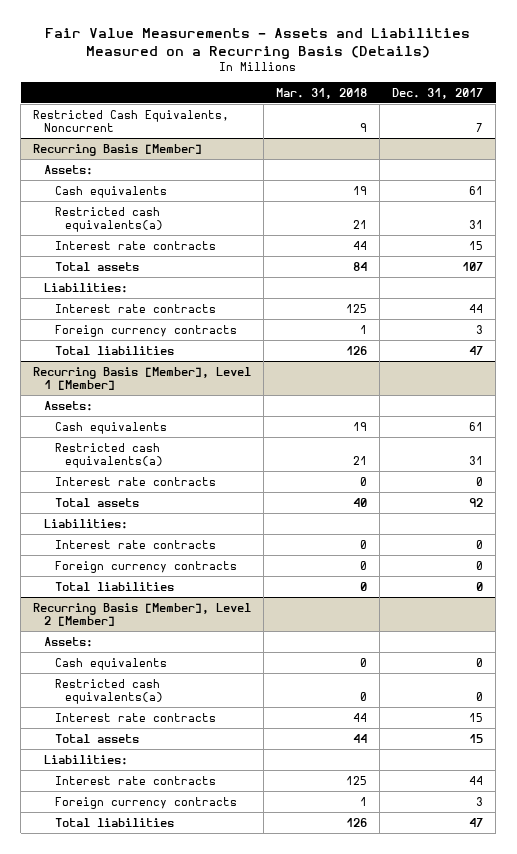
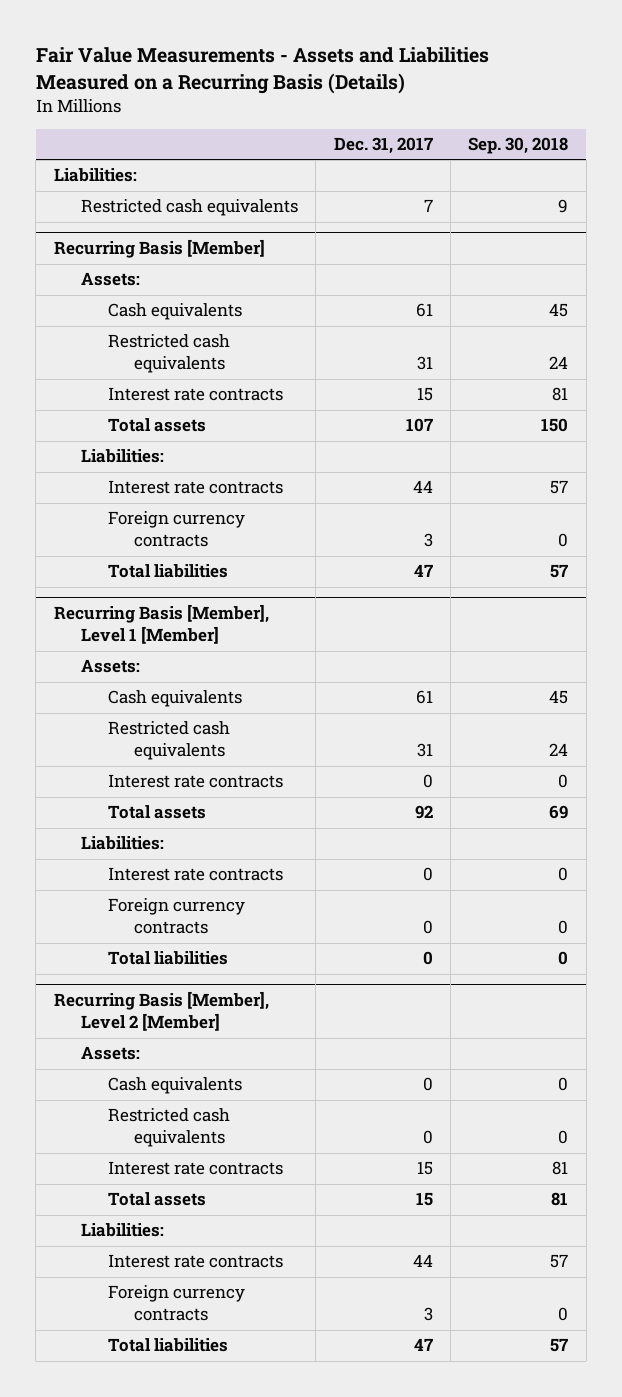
[276,87,368,99] Mar. 31, 2018 -> none
none -> [468,137,569,155] Sep. 30, 2018
none -> [53,168,137,183] Liabilities:
[33,109,230,133] Restricted Cash Equivalents, Noncurrent -> [80,199,298,217] Restricted cash equivalents
[54,206,164,233] Restricted cash equivalents(a) -> [107,334,230,374] Restricted cash equivalents
[54,442,164,469] Restricted cash equivalents(a) -> [107,721,230,761] Restricted cash equivalents
[54,678,164,705] Restricted cash equivalents(a) -> [107,1108,230,1148] Restricted cash equivalents

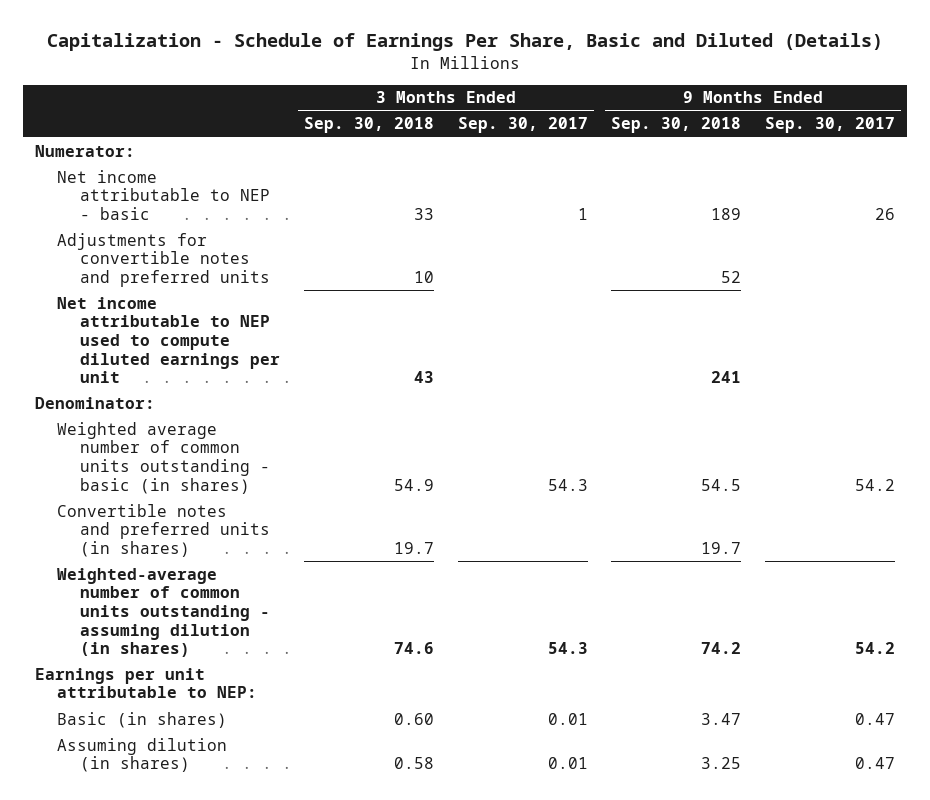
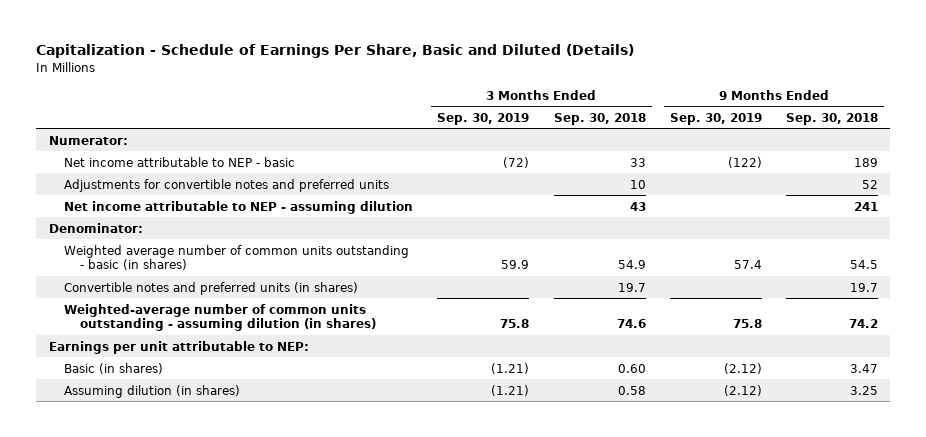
[457,117,588,134] Sep. 30, 2017 -> none
[765,117,896,134] Sep. 30, 2017 -> none
none -> [437,112,530,125] Sep. 30, 2019
none -> [669,112,762,125] Sep. 30, 2019
[57,296,280,384] Net income attributable to NEP used to compute diluted earnings per unit -> [64,200,414,214] Net income attributable to NEP - assuming dilution

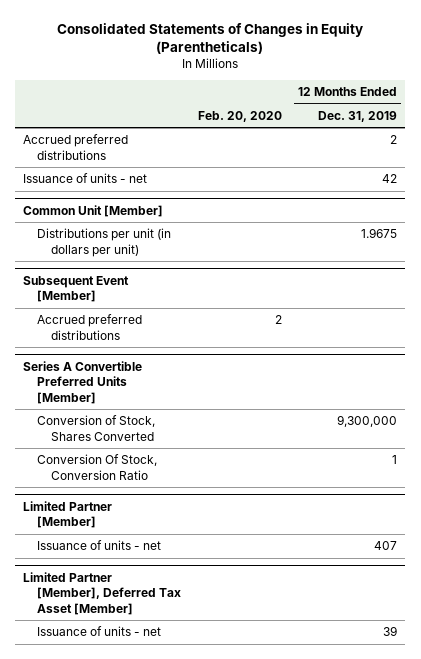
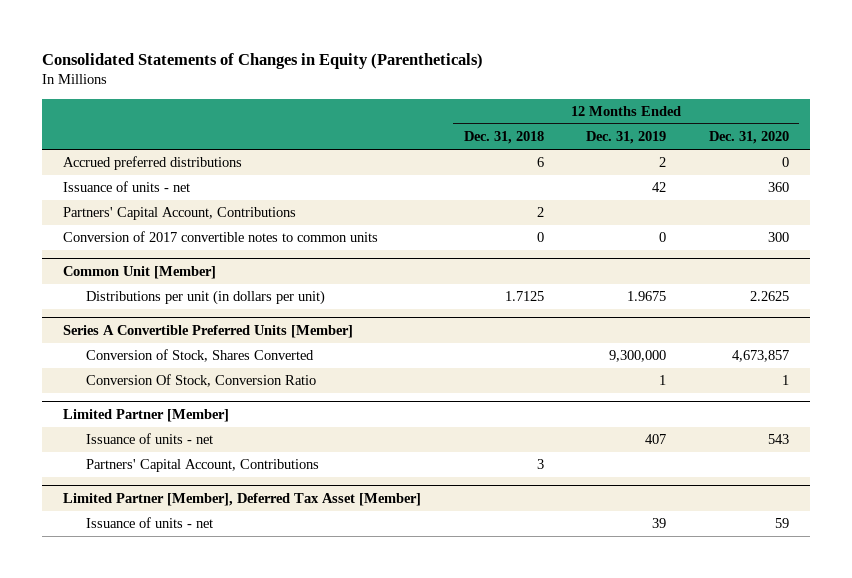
[197,110,282,122] Feb. 20, 2020 -> none
none -> [463,131,544,145] Dec. 31, 2018
none -> [708,131,789,145] Dec. 31, 2020
none -> [63,207,297,221] Partners' Capital Account, Contributions
none -> [63,231,379,243] Conversion of 2017 convertible notes to common units
[23,275,130,303] Subsequent Event [Member] -> none
[37,314,143,340] Accrued preferred distributions -> none
none -> [86,459,320,473] Partners' Capital Account, Contributions

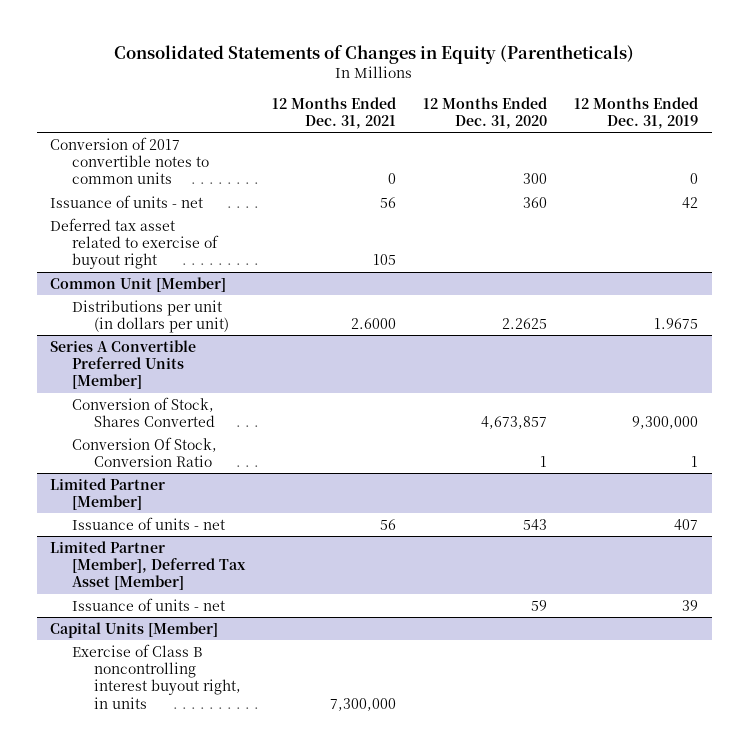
[463,131,544,145] Dec. 31, 2018 -> none
none -> [272,96,397,130] 12 Months Ended Dec. 31, 2021
[63,156,243,171] Accrued preferred distributions -> none
[63,207,297,221] Partners' Capital Account, Contributions -> none
[63,181,191,193] Issuance of units - net -> [50,194,204,208] Issuance of units - net
none -> [50,217,219,270] Deferred tax asset related to exercise of buyout right
[86,459,320,473] Partners' Capital Account, Contributions -> none
none -> [50,621,219,638] Capital Units [Member]
none -> [71,643,241,709] Exercise of Class B noncontrolling interest buyout right, in units

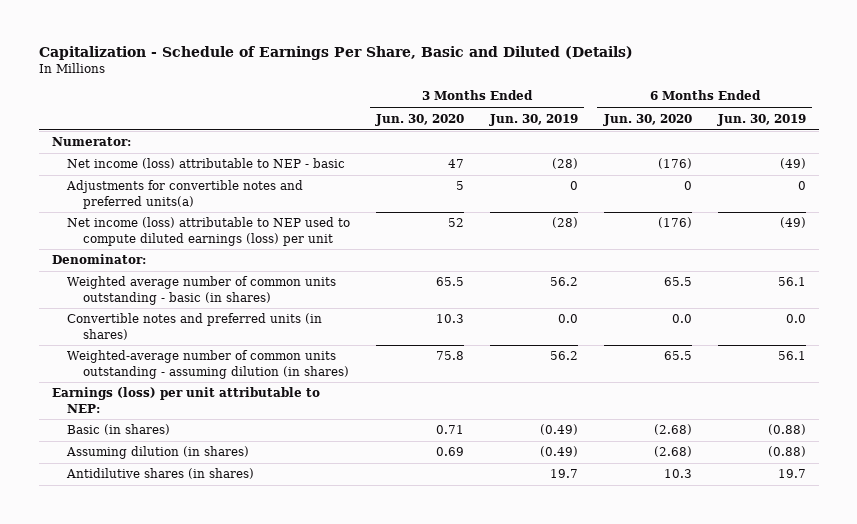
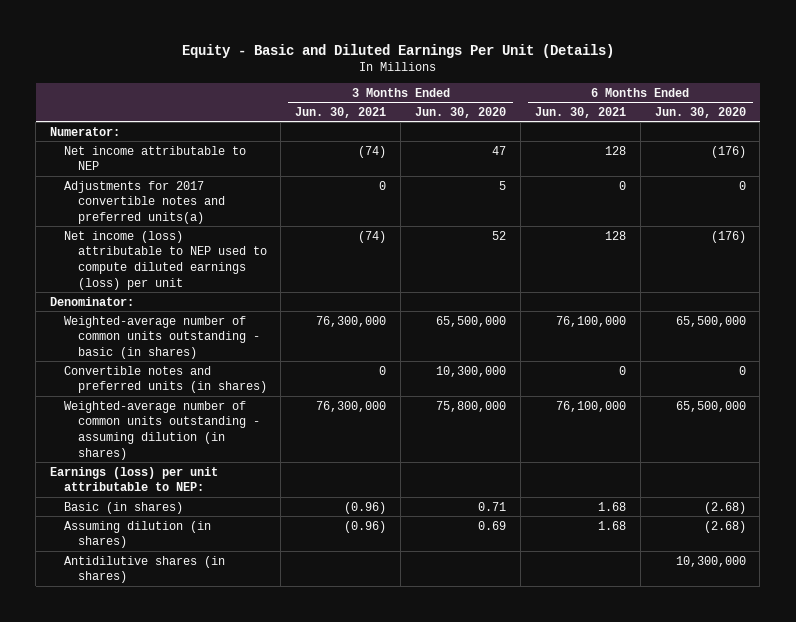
[38,46,633,61] Capitalization - Schedule of Earnings Per Share, Basic and Diluted (Details) -> [181,43,614,58] Equity - Basic and Diluted Earnings Per Unit (Details)
[488,113,578,126] Jun. 30, 2019 -> none
[716,113,806,126] Jun. 30, 2019 -> none
none -> [295,106,387,118] Jun. 30, 2021
none -> [534,106,626,118] Jun. 30, 2021
[67,158,346,170] Net income (loss) attributable to NEP - basic -> [63,145,246,171] Net income attributable to NEP
[66,180,304,209] Adjustments for convertible notes and preferred units(a) -> [63,180,225,224] Adjustments for 2017 convertible notes and preferred units(a)
[67,276,337,305] Weighted average number of common units outstanding - basic (in shares) -> [63,315,260,359] Weighted-average number of common units outstanding - basic (in shares)
[436,277,465,287] 65.5 -> [436,315,507,327] 65,500,000
[663,277,692,287] 65.5 -> [675,315,746,327] 65,500,000
[436,314,465,324] 10.3 -> [436,365,507,377] 10,300,000
[671,314,692,324] 0.0 -> [738,365,746,375] 0
[436,351,465,361] 75.8 -> [436,400,507,412] 75,800,000
[663,351,692,361] 65.5 -> [675,400,746,412] 65,500,000
[663,469,692,479] 10.3 -> [675,555,746,567] 10,300,000

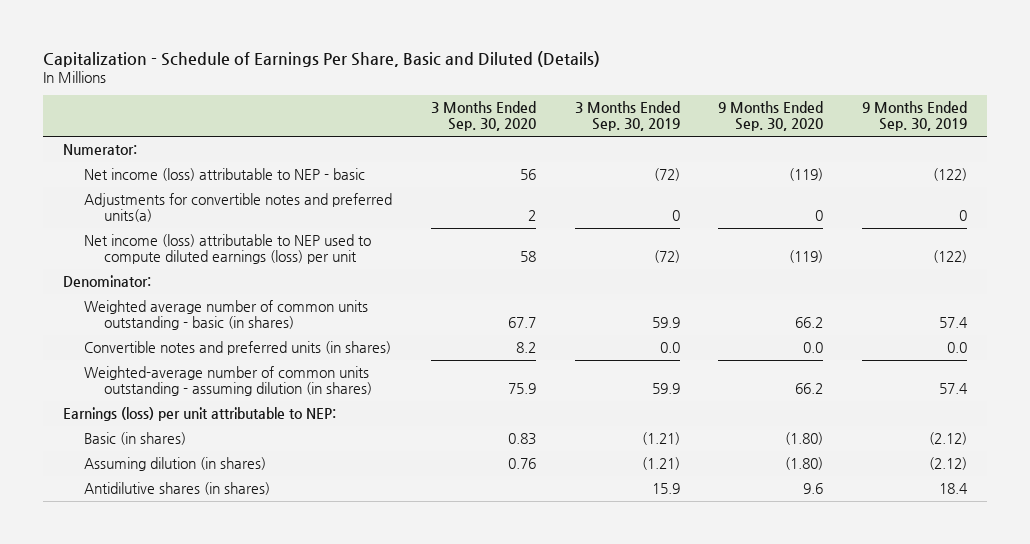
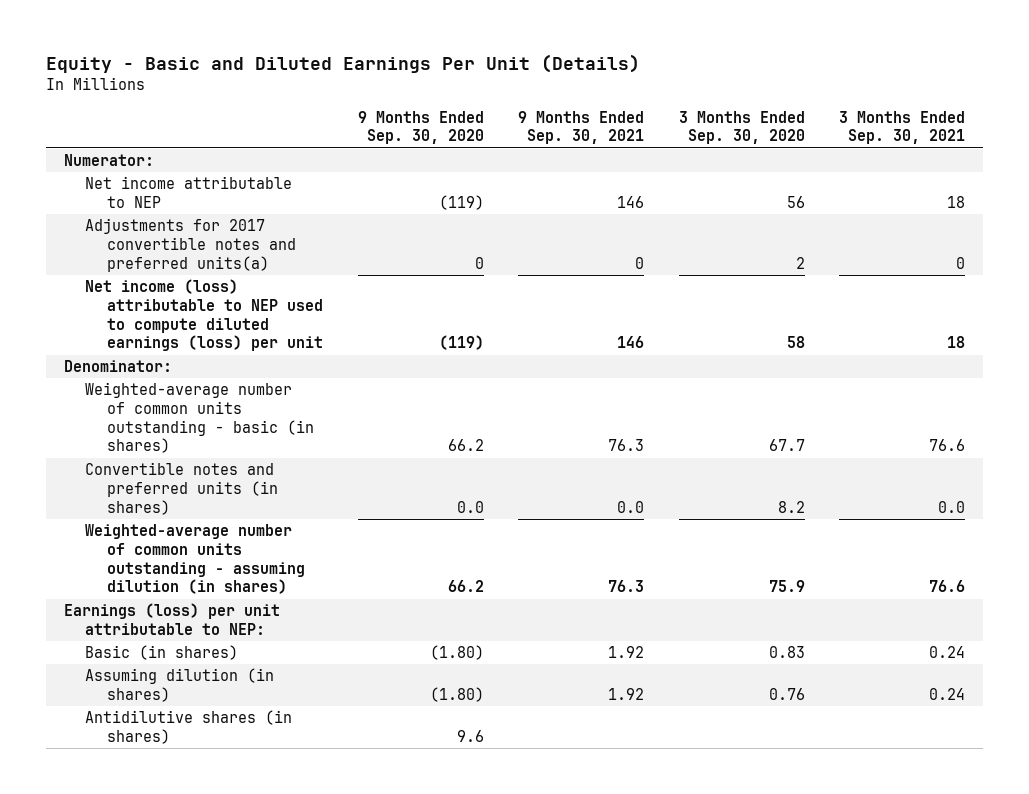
[43,50,601,67] Capitalization - Schedule of Earnings Per Share, Basic and Diluted (Details) -> [46,53,641,73] Equity - Basic and Diluted Earnings Per Unit (Details)
[574,101,680,132] 3 Months Ended Sep. 30, 2019 -> none
[862,101,968,132] 9 Months Ended Sep. 30, 2019 -> none
none -> [518,110,645,145] 9 Months Ended Sep. 30, 2021
none -> [839,110,966,145] 3 Months Ended Sep. 30, 2021
[83,168,365,182] Net income (loss) attributable to NEP - basic -> [85,176,293,208] Net income attributable to NEP
[83,193,392,223] Adjustments for convertible notes and preferred units(a) -> [85,218,297,272] Adjustments for 2017 convertible notes and preferred units(a)
[83,300,368,331] Weighted average number of common units outstanding - basic (in shares) -> [85,382,315,454] Weighted-average number of common units outstanding - basic (in shares)

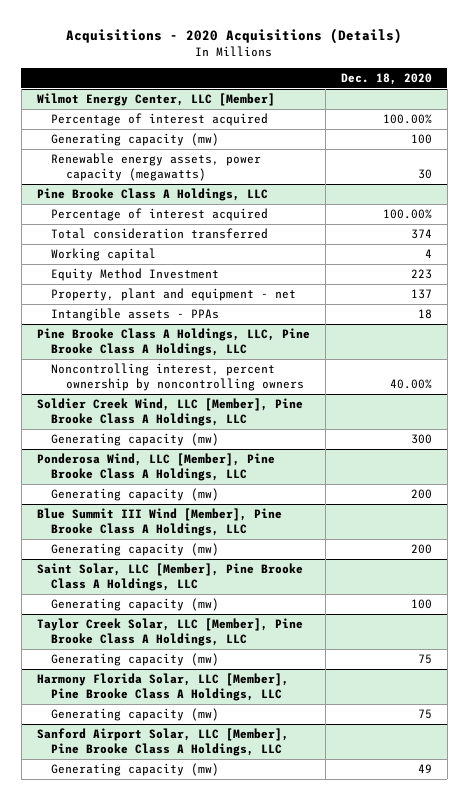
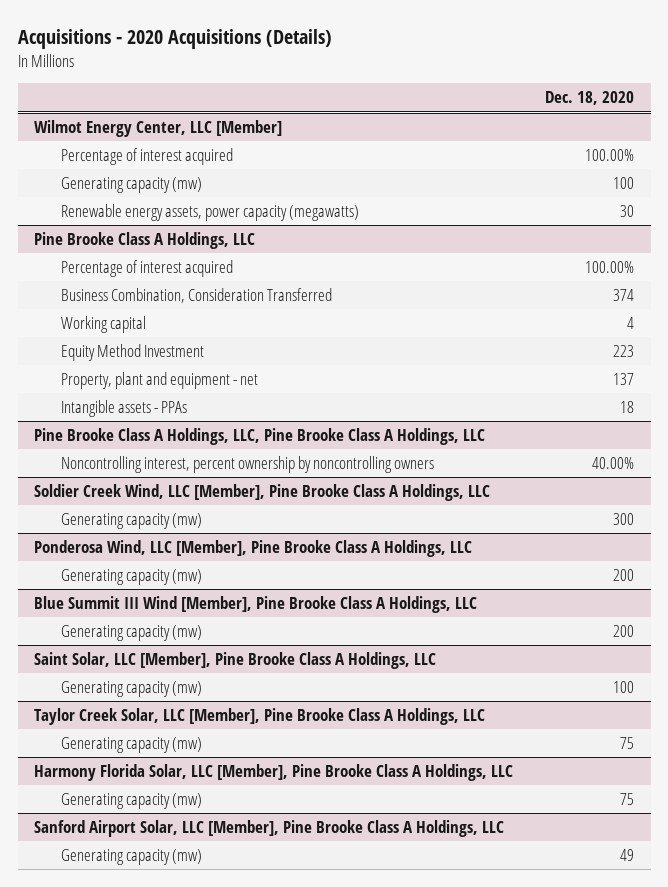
[51,228,269,240] Total consideration transferred -> [60,288,332,304] Business Combination, Consideration Transferred

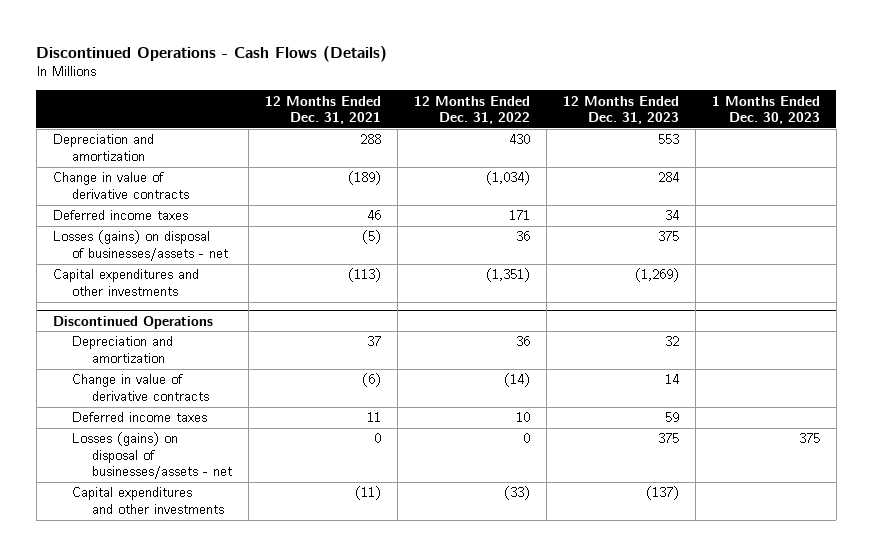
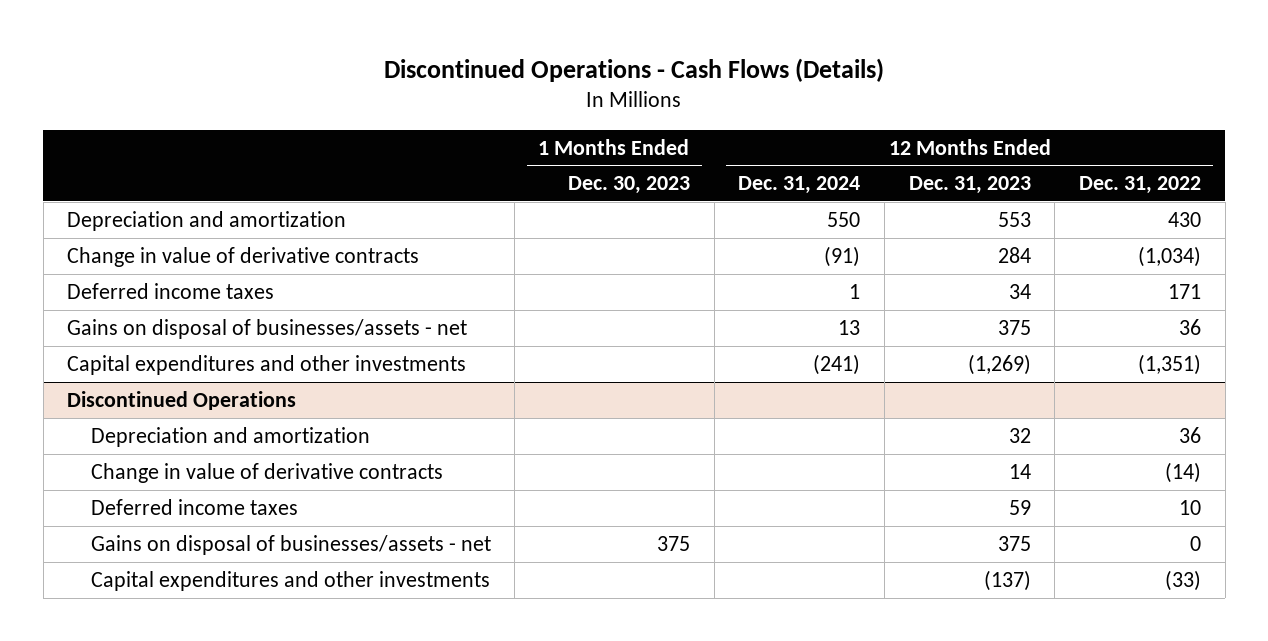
[265,95,382,125] 12 Months Ended Dec. 31, 2021 -> none
none -> [738,176,861,195] Dec. 31, 2024
[52,230,229,261] Losses (gains) on disposal of businesses/assets - net -> [67,318,468,339] Gains on disposal of businesses/assets - net
[72,432,233,480] Losses (gains) on disposal of businesses/assets - net -> [90,534,491,555] Gains on disposal of businesses/assets - net

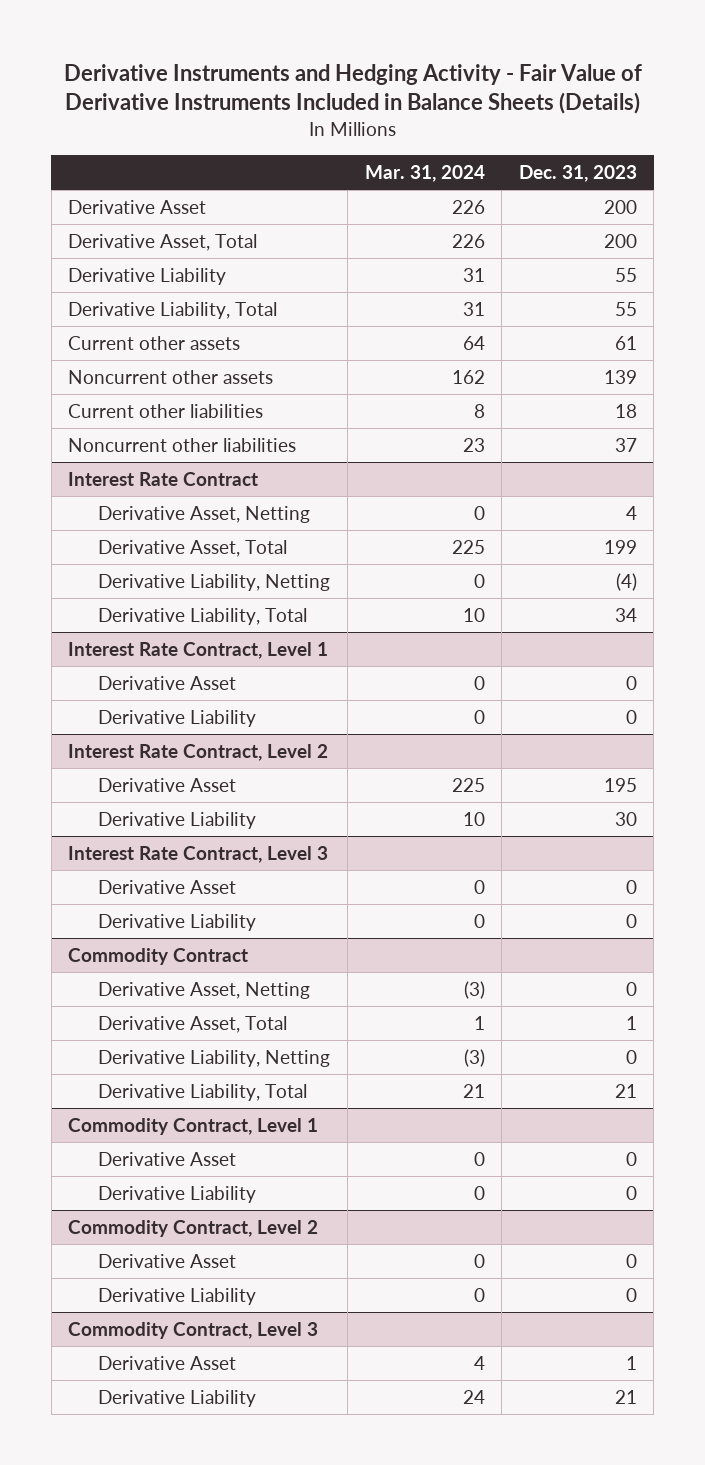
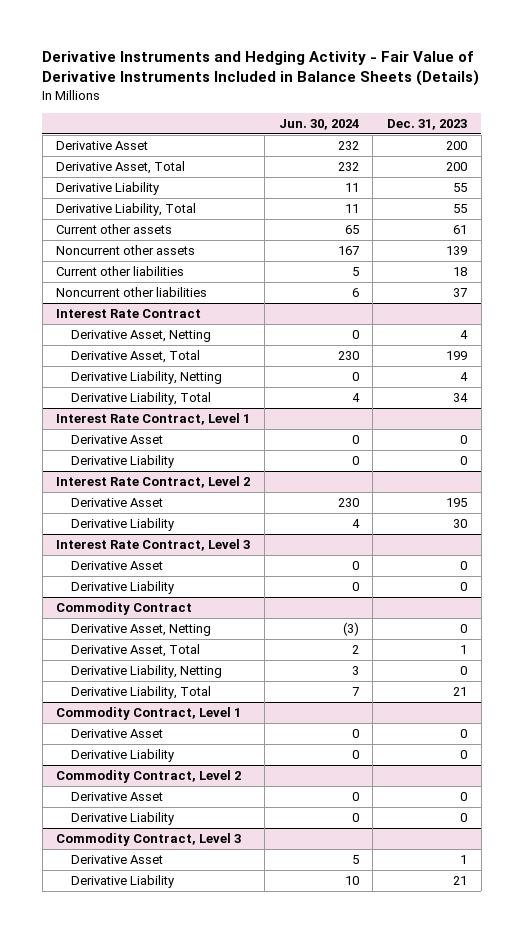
[364,164,485,182] Mar. 31, 2024 -> none
none -> [278,118,359,130] Jun. 30, 2024
[615,572,637,591] (4) -> [460,371,469,381] 4

